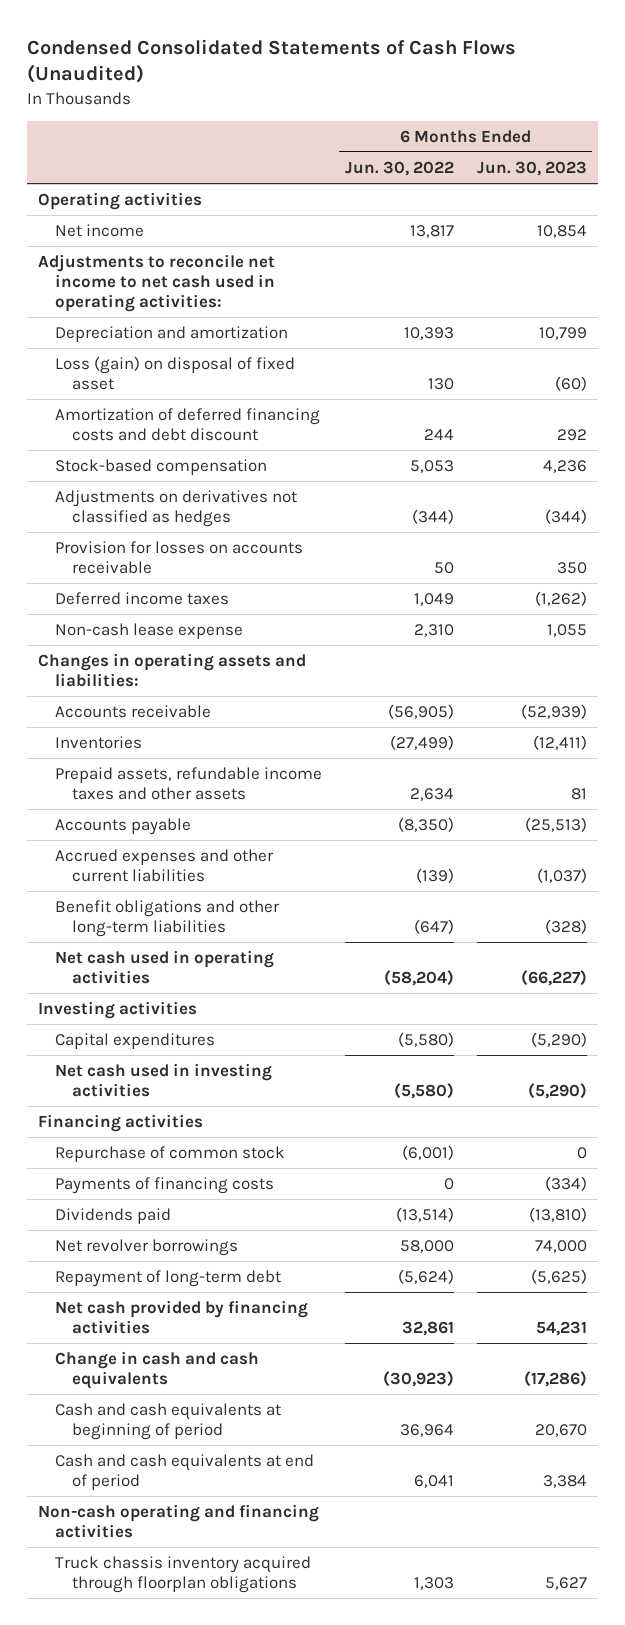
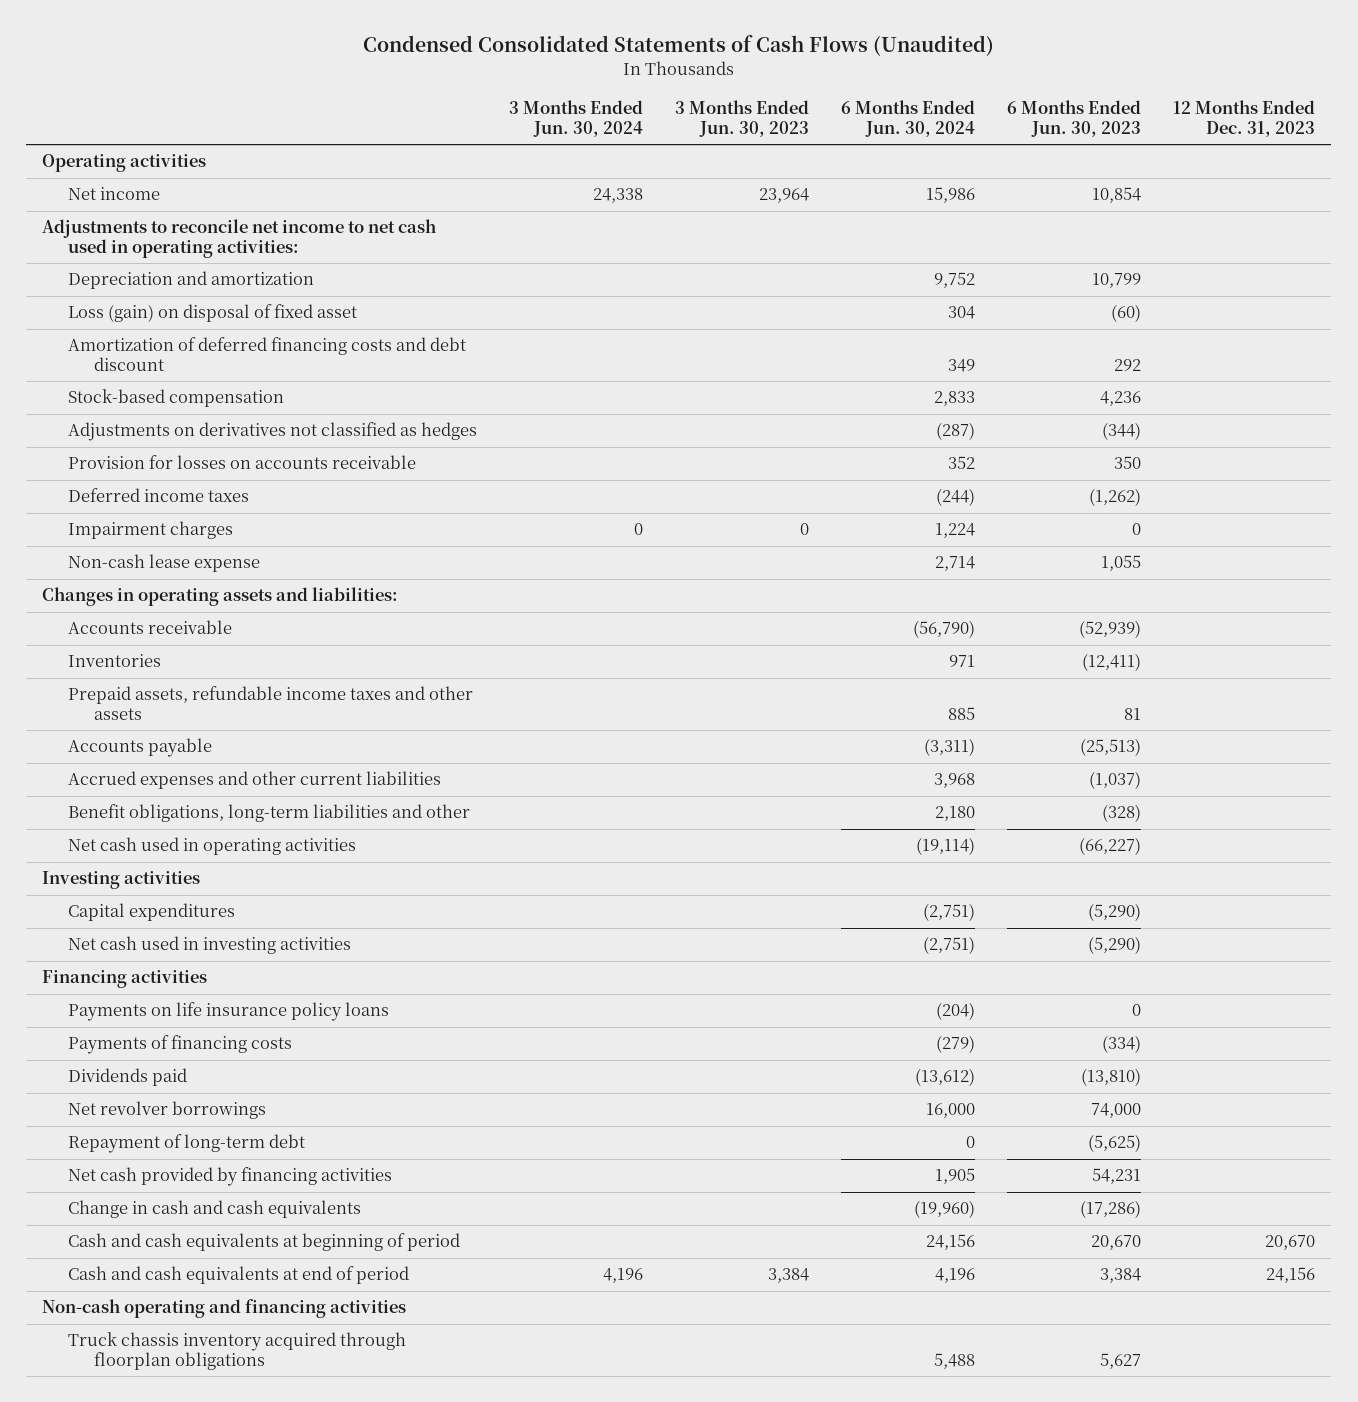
[344,160,454,176] Jun. 30, 2022 -> none
none -> [509,100,644,137] 3 Months Ended Jun. 30, 2024
none -> [675,100,810,137] 3 Months Ended Jun. 30, 2023
none -> [841,100,976,137] 6 Months Ended Jun. 30, 2024
none -> [1173,100,1316,137] 12 Months Ended Dec. 31, 2023
none -> [68,521,234,540] Impairment charges
[55,899,281,937] Benefit obligations and other long-term liabilities -> [68,804,471,823] Benefit obligations, long-term liabilities and other
[55,1145,286,1162] Repurchase of common stock -> none
none -> [68,1002,390,1022] Payments on life insurance policy loans

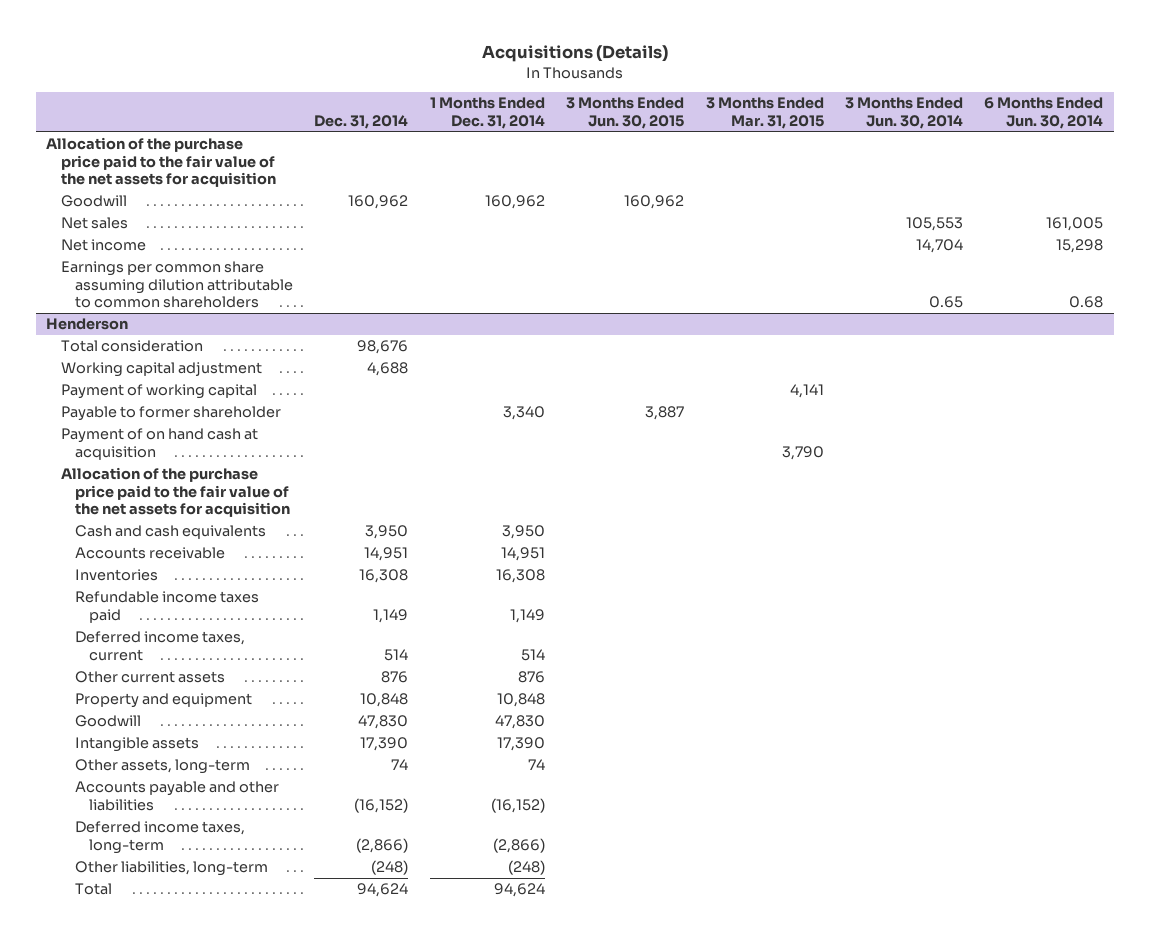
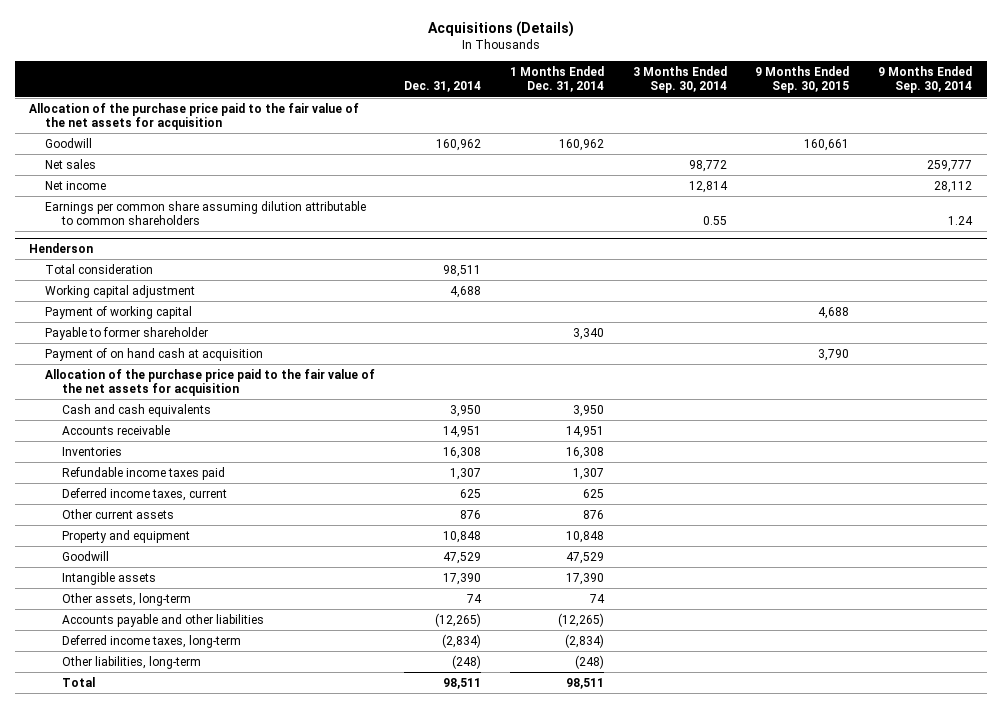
[566,97,685,129] 3 Months Ended Jun. 30, 2015 -> none
[705,97,824,129] 3 Months Ended Mar. 31, 2015 -> none
[845,97,964,129] 3 Months Ended Jun. 30, 2014 -> none
[984,97,1104,129] 6 Months Ended Jun. 30, 2014 -> none
none -> [632,66,727,94] 3 Months Ended Sep. 30, 2014
none -> [755,66,850,94] 9 Months Ended Sep. 30, 2015
none -> [878,66,973,94] 9 Months Ended Sep. 30, 2014
[357,340,409,355] 98,676 -> [443,264,482,277] 98,511
[373,608,409,623] 1,149 -> [450,467,482,480] 1,307
[509,608,545,623] 1,149 -> [572,467,604,480] 1,307
[384,648,409,661] 514 -> [460,488,482,498] 625
[520,648,545,661] 514 -> [582,488,604,498] 625
[358,715,409,730] 47,830 -> [443,551,482,564] 47,529
[494,715,545,730] 47,830 -> [565,551,604,564] 47,529
[354,797,409,813] (16,152) -> [435,612,482,627] (12,265)
[490,797,545,813] (16,152) -> [557,612,604,627] (12,265)
[356,837,409,853] (2,866) -> [442,633,482,648] (2,834)
[492,837,545,853] (2,866) -> [564,633,604,648] (2,834)
[357,883,409,898] 94,624 -> [443,677,482,689] 98,511
[493,883,545,898] 94,624 -> [565,677,604,689] 98,511

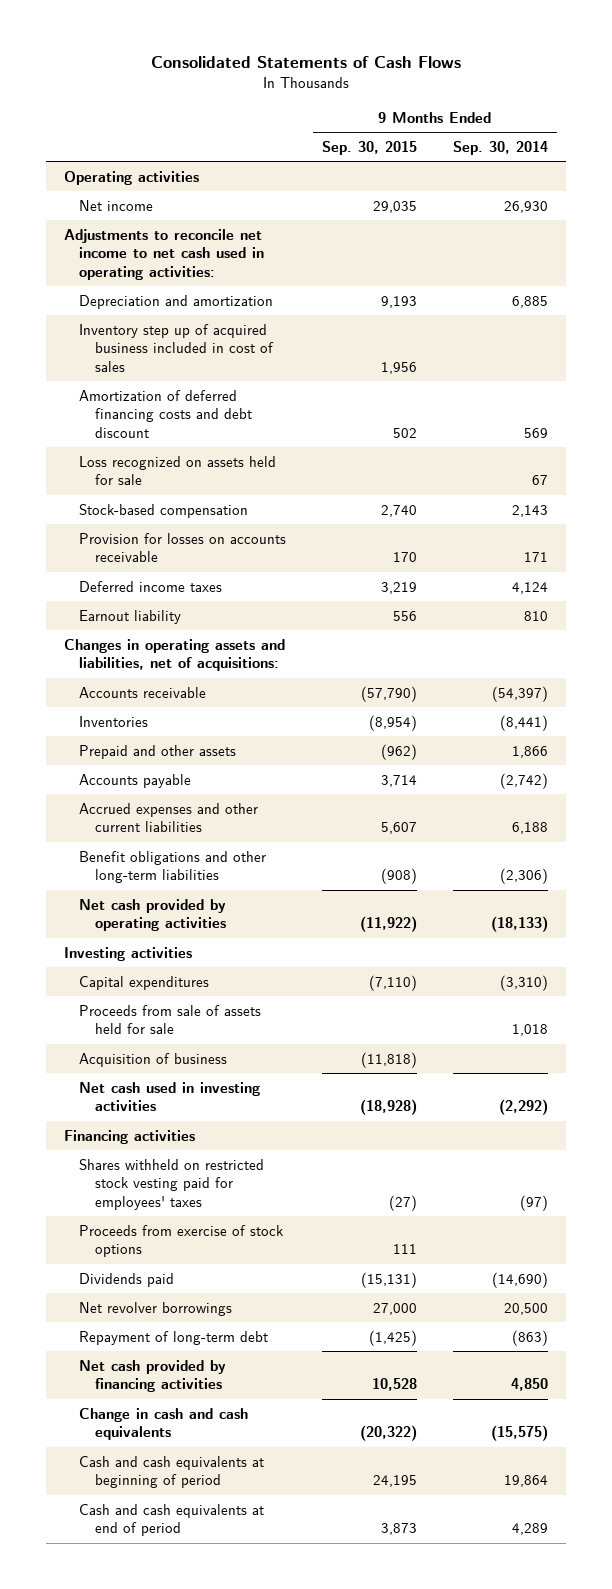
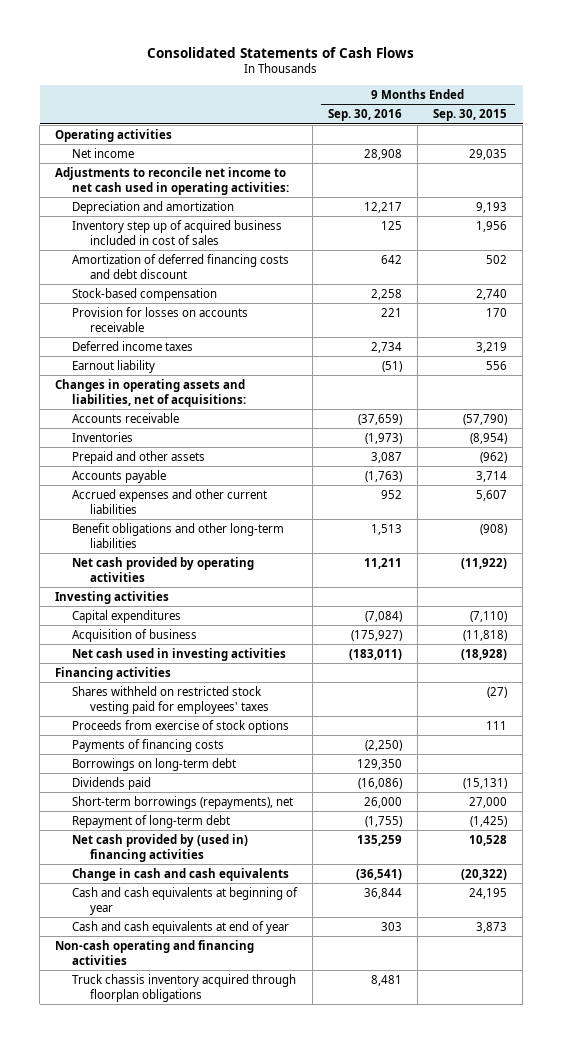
[453,140,549,155] Sep. 30, 2014 -> none
none -> [328,109,403,122] Sep. 30, 2016
[79,455,277,486] Loss recognized on assets held for sale -> none
[79,1004,262,1035] Proceeds from sale of assets held for sale -> none
none -> [72,738,225,752] Payments of financing costs
none -> [72,757,237,771] Borrowings on long-term debt
[79,1301,233,1316] Net revolver borrowings -> [72,795,294,809] Short-term borrowings (repayments), net
[79,1359,227,1393] Net cash provided by financing activities -> [72,833,249,862] Net cash provided by (used in) financing activities
[79,1455,265,1489] Cash and cash equivalents at beginning of period -> [72,886,299,915] Cash and cash equivalents at beginning of year
[79,1503,265,1537] Cash and cash equivalents at end of period -> [72,920,290,934] Cash and cash equivalents at end of year
none -> [55,939,255,965] Non-cash operating and financing activities
none -> [72,973,297,1002] Truck chassis inventory acquired through floorplan obligations

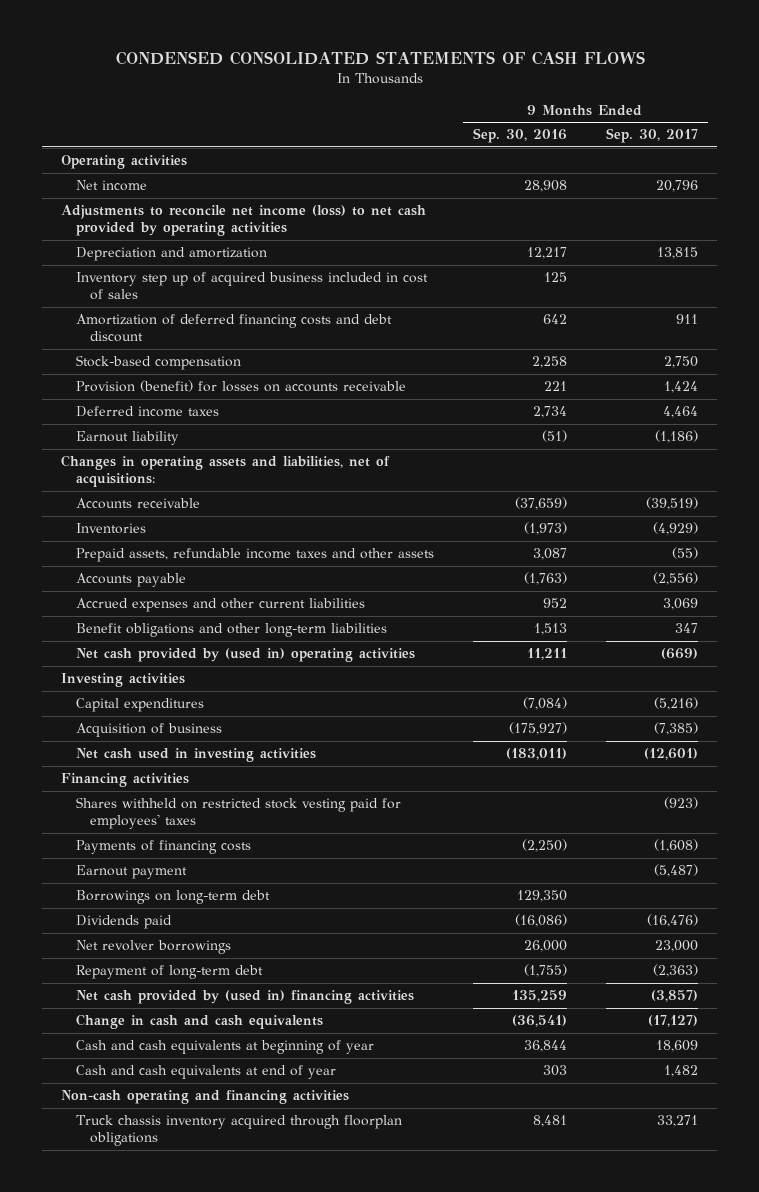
[147,46,415,58] Consolidated Statements of Cash Flows -> [115,50,645,65] CONDENSED CONSOLIDATED STATEMENTS OF CASH FLOWS
[433,109,508,122] Sep. 30, 2015 -> none
none -> [605,128,698,144] Sep. 30, 2017
[55,166,290,195] Adjustments to reconcile net income to net cash used in operating activities: -> [61,205,427,237] Adjustments to reconcile net income (loss) to net cash provided by operating activities
[72,306,249,332] Provision for losses on accounts receivable -> [75,380,406,393] Provision (benefit) for losses on accounts receivable
[72,450,206,464] Prepaid and other assets -> [75,548,434,563] Prepaid assets, refundable income taxes and other assets
[72,556,255,582] Net cash provided by operating activities -> [75,648,415,663] Net cash provided by (used in) operating activities
[72,719,290,733] Proceeds from exercise of stock options -> none
none -> [75,865,187,880] Earnout payment
[72,795,294,809] Short-term borrowings (repayments), net -> none
none -> [75,940,231,955] Net revolver borrowings

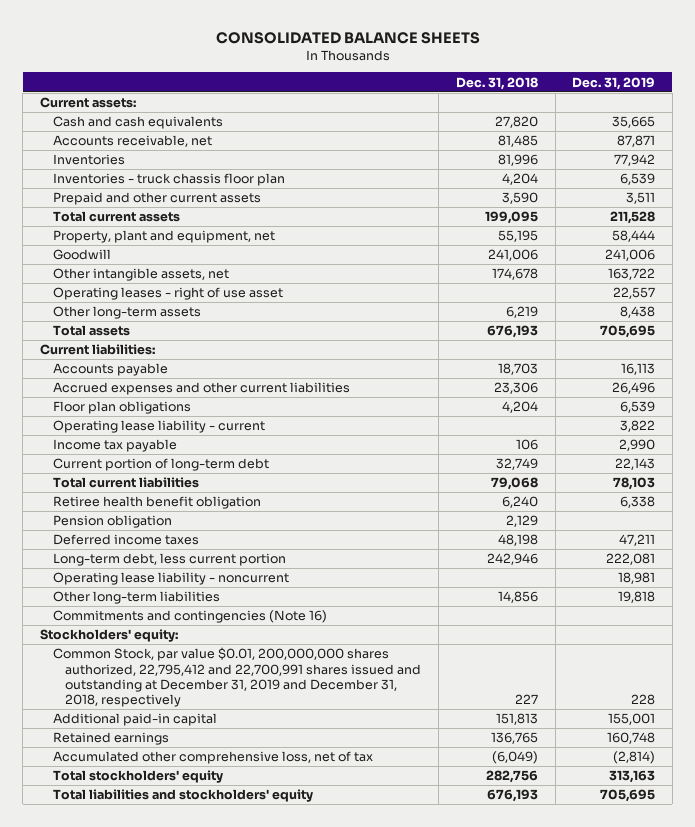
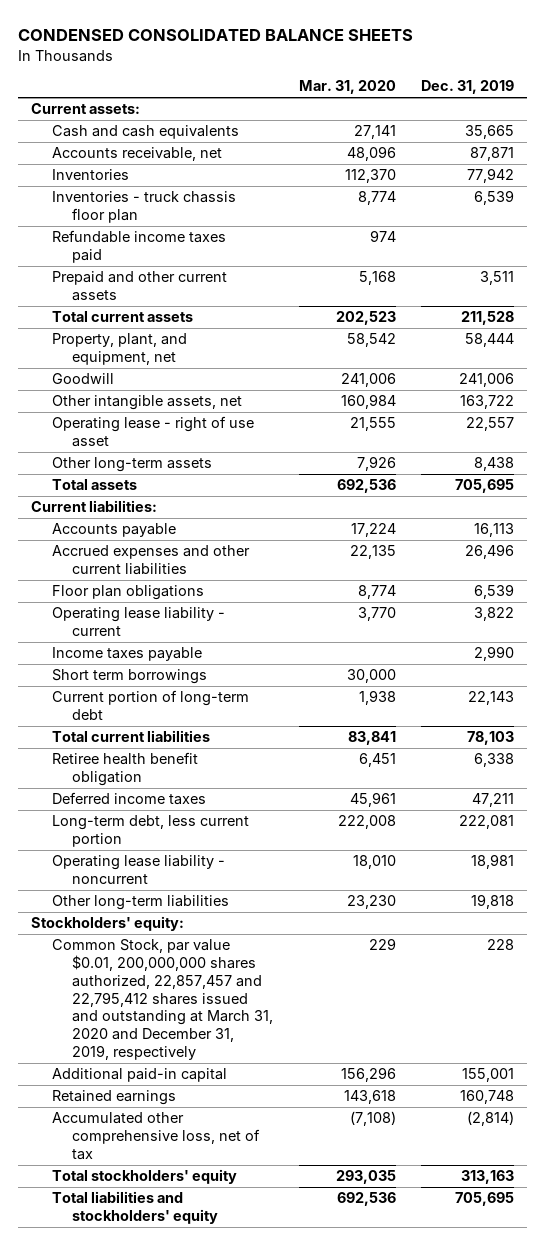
[215,31,480,44] CONSOLIDATED BALANCE SHEETS -> [18,28,414,41] CONDENSED CONSOLIDATED BALANCE SHEETS
[455,76,538,90] Dec. 31, 2018 -> none
none -> [298,80,396,95] Mar. 31, 2020
none -> [51,230,226,264] Refundable income taxes paid
[52,230,275,244] Property, plant and equipment, net -> [51,333,187,366] Property, plant, and equipment, net
[52,287,283,301] Operating leases - right of use asset -> [51,416,254,448] Operating lease - right of use asset
[52,439,177,453] Income tax payable -> [51,647,202,662] Income taxes payable
none -> [51,669,207,685] Short term borrowings
[52,515,172,529] Pension obligation -> none
[52,610,327,624] Commitments and contingencies (Note 16) -> none
[52,647,422,708] Common Stock, par value $0.01, 200,000,000 shares authorized, 22,795,412 and 22,700,991 shares issued and outstanding at December 31, 2019 and December 31, 2018, respectively -> [51,939,274,1060] Common Stock, par value $0.01, 200,000,000 shares authorized, 22,857,457 and 22,795,412 shares issued and outstanding at March 31, 2020 and December 31, 2019, respectively

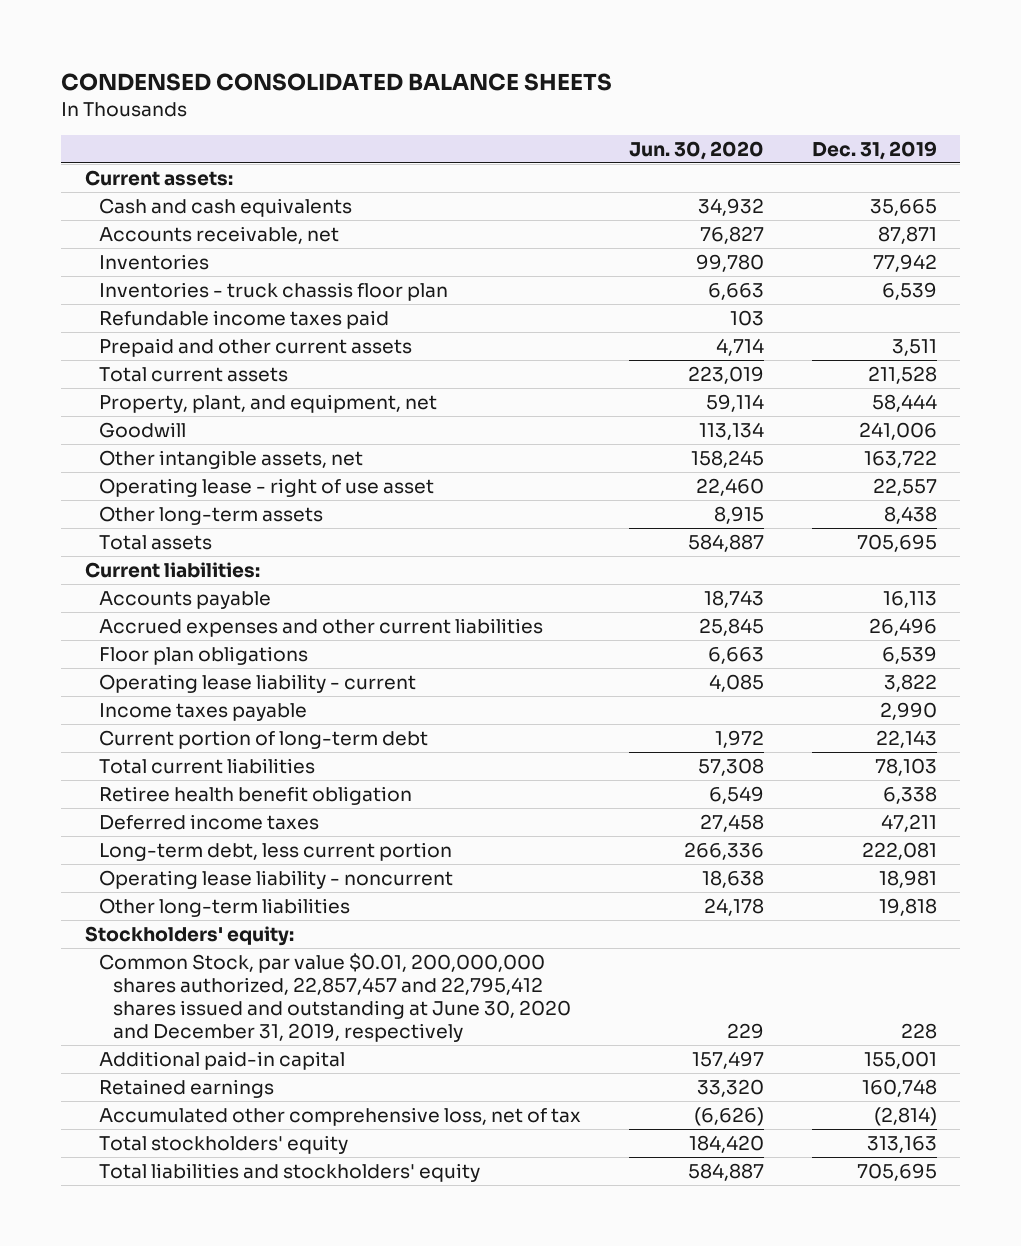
[298,80,396,95] Mar. 31, 2020 -> none
none -> [628,140,764,160] Jun. 30, 2020
[51,669,207,685] Short term borrowings -> none
[51,939,274,1060] Common Stock, par value $0.01, 200,000,000 shares authorized, 22,857,457 and 22,795,412 shares issued and outstanding at March 31, 2020 and December 31, 2019, respectively -> [98,952,572,1042] Common Stock, par value $0.01, 200,000,000 shares authorized, 22,857,457 and 22,795,412 shares issued and outstanding at June 30, 2020 and December 31, 2019, respectively

